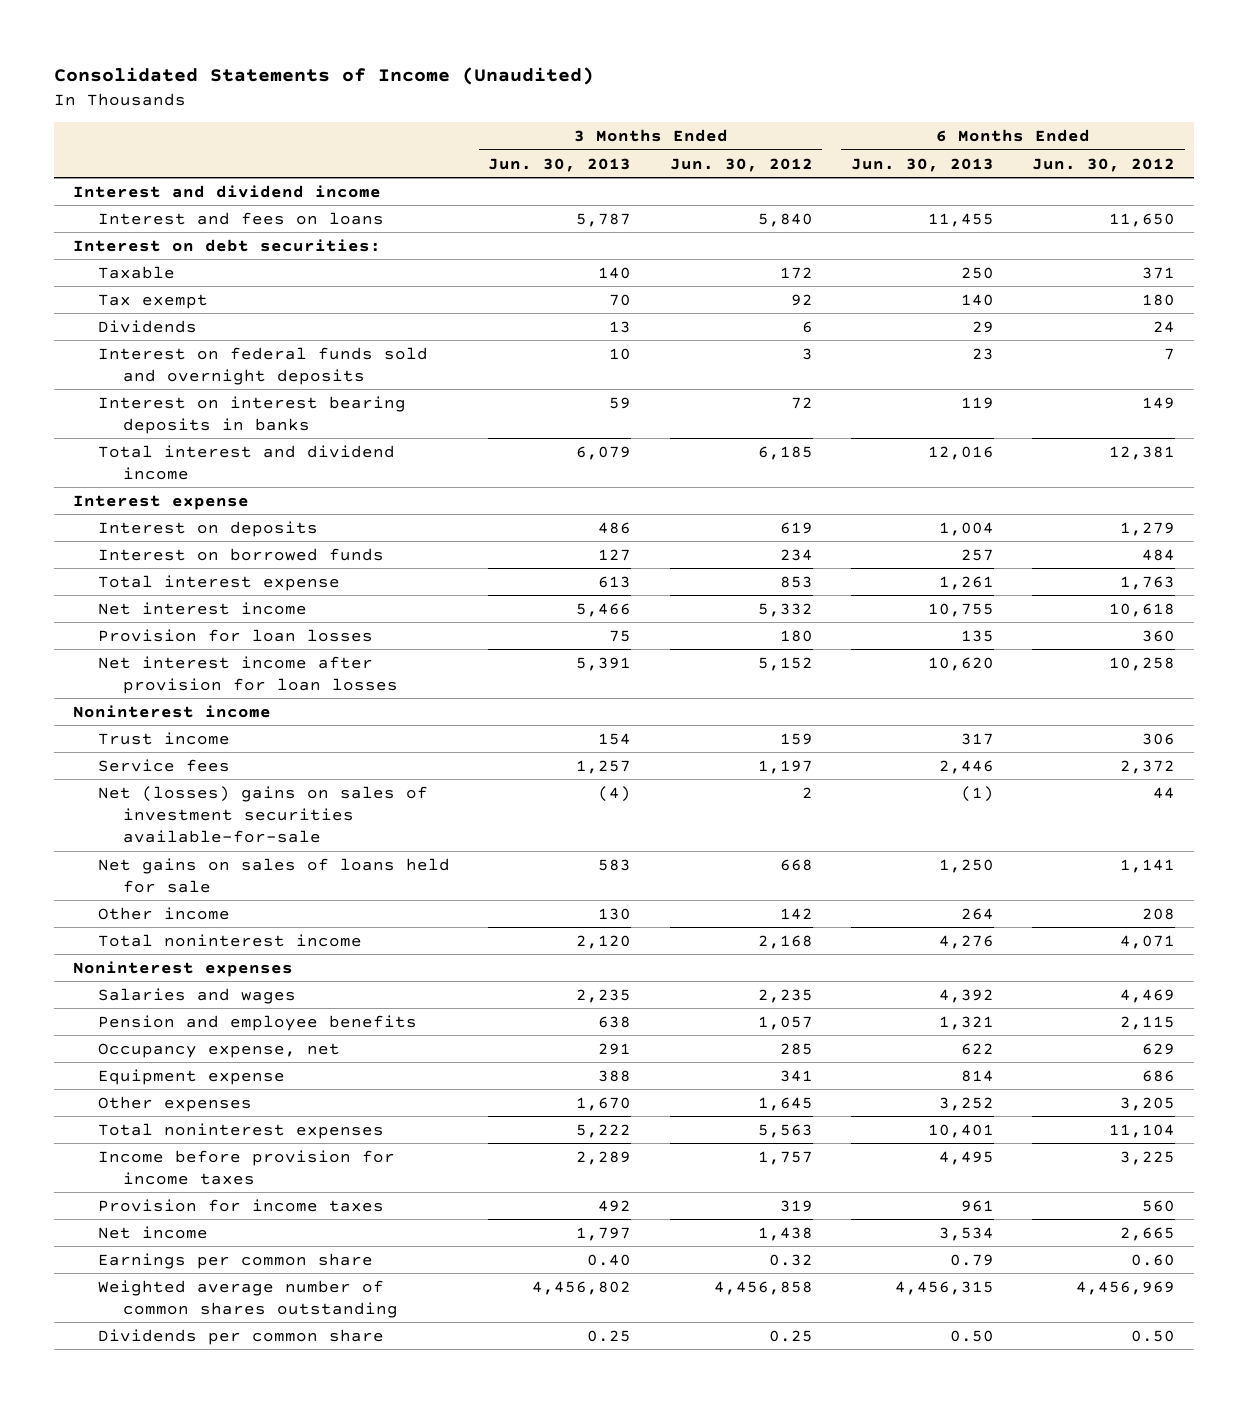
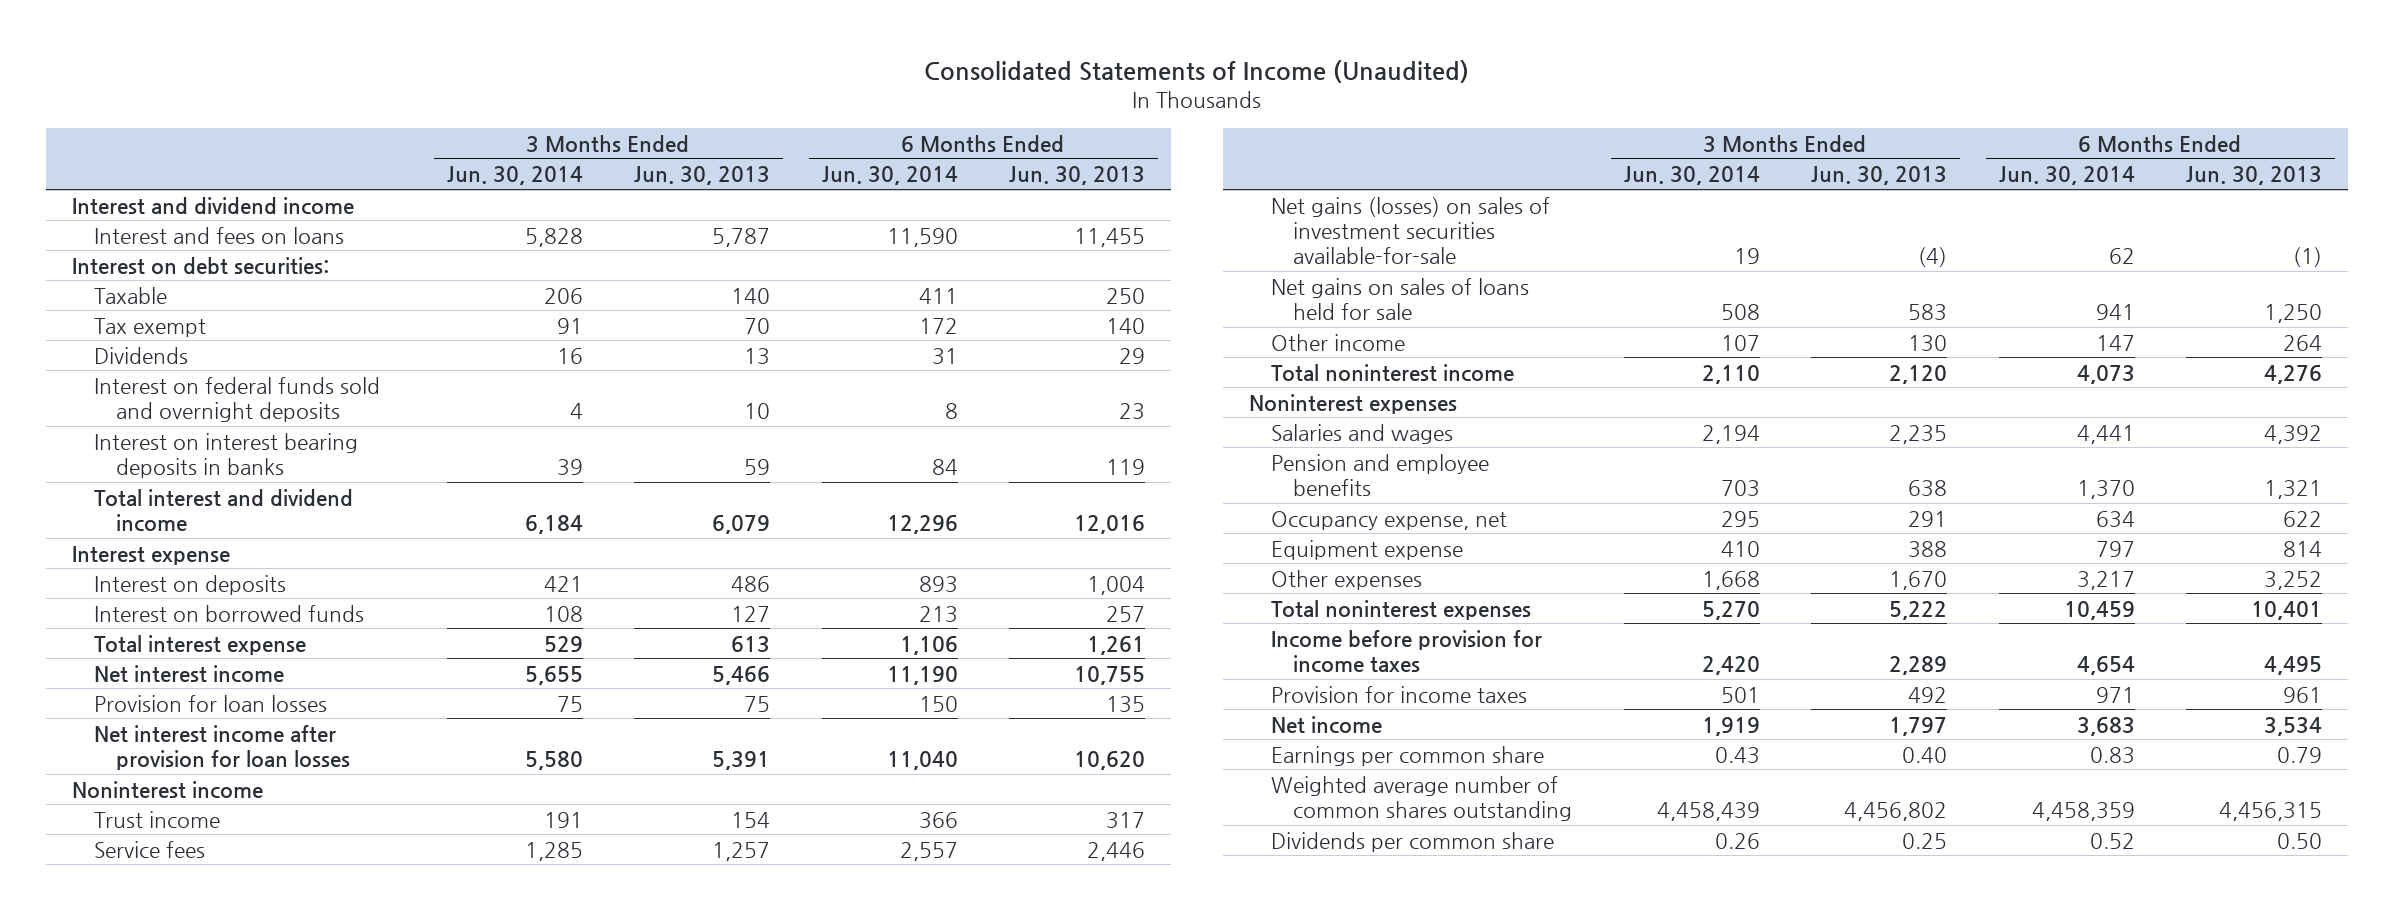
[669,157,813,172] Jun. 30, 2012 -> none
[1032,157,1176,172] Jun. 30, 2012 -> none
none -> [446,166,583,186] Jun. 30, 2014
none -> [821,166,958,186] Jun. 30, 2014
[98,785,429,844] Net (losses) gains on sales of investment securities available-for-sale -> [1271,196,1551,265] Net gains (losses) on sales of investment securities available-for-sale

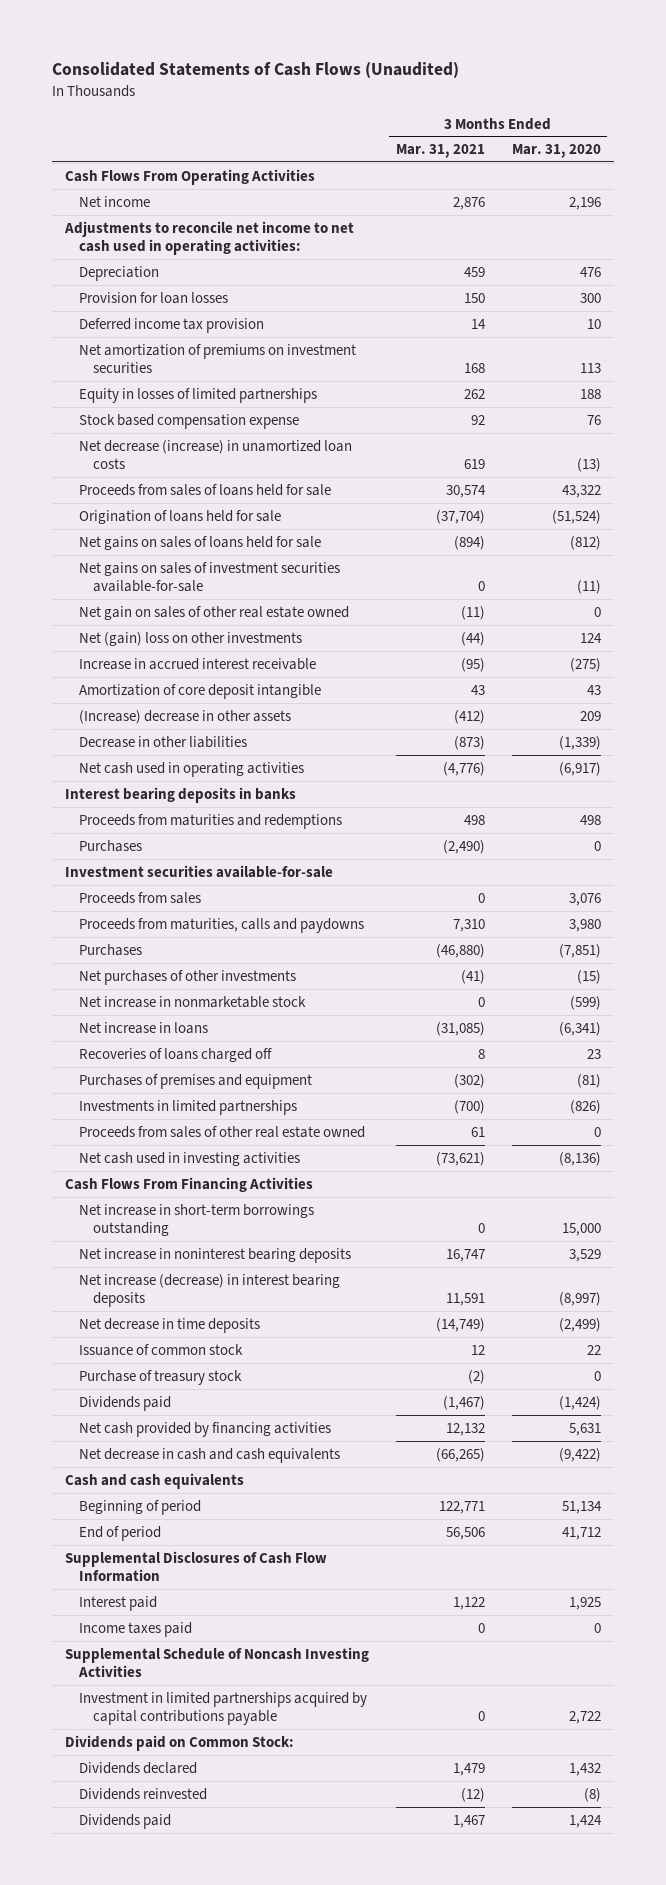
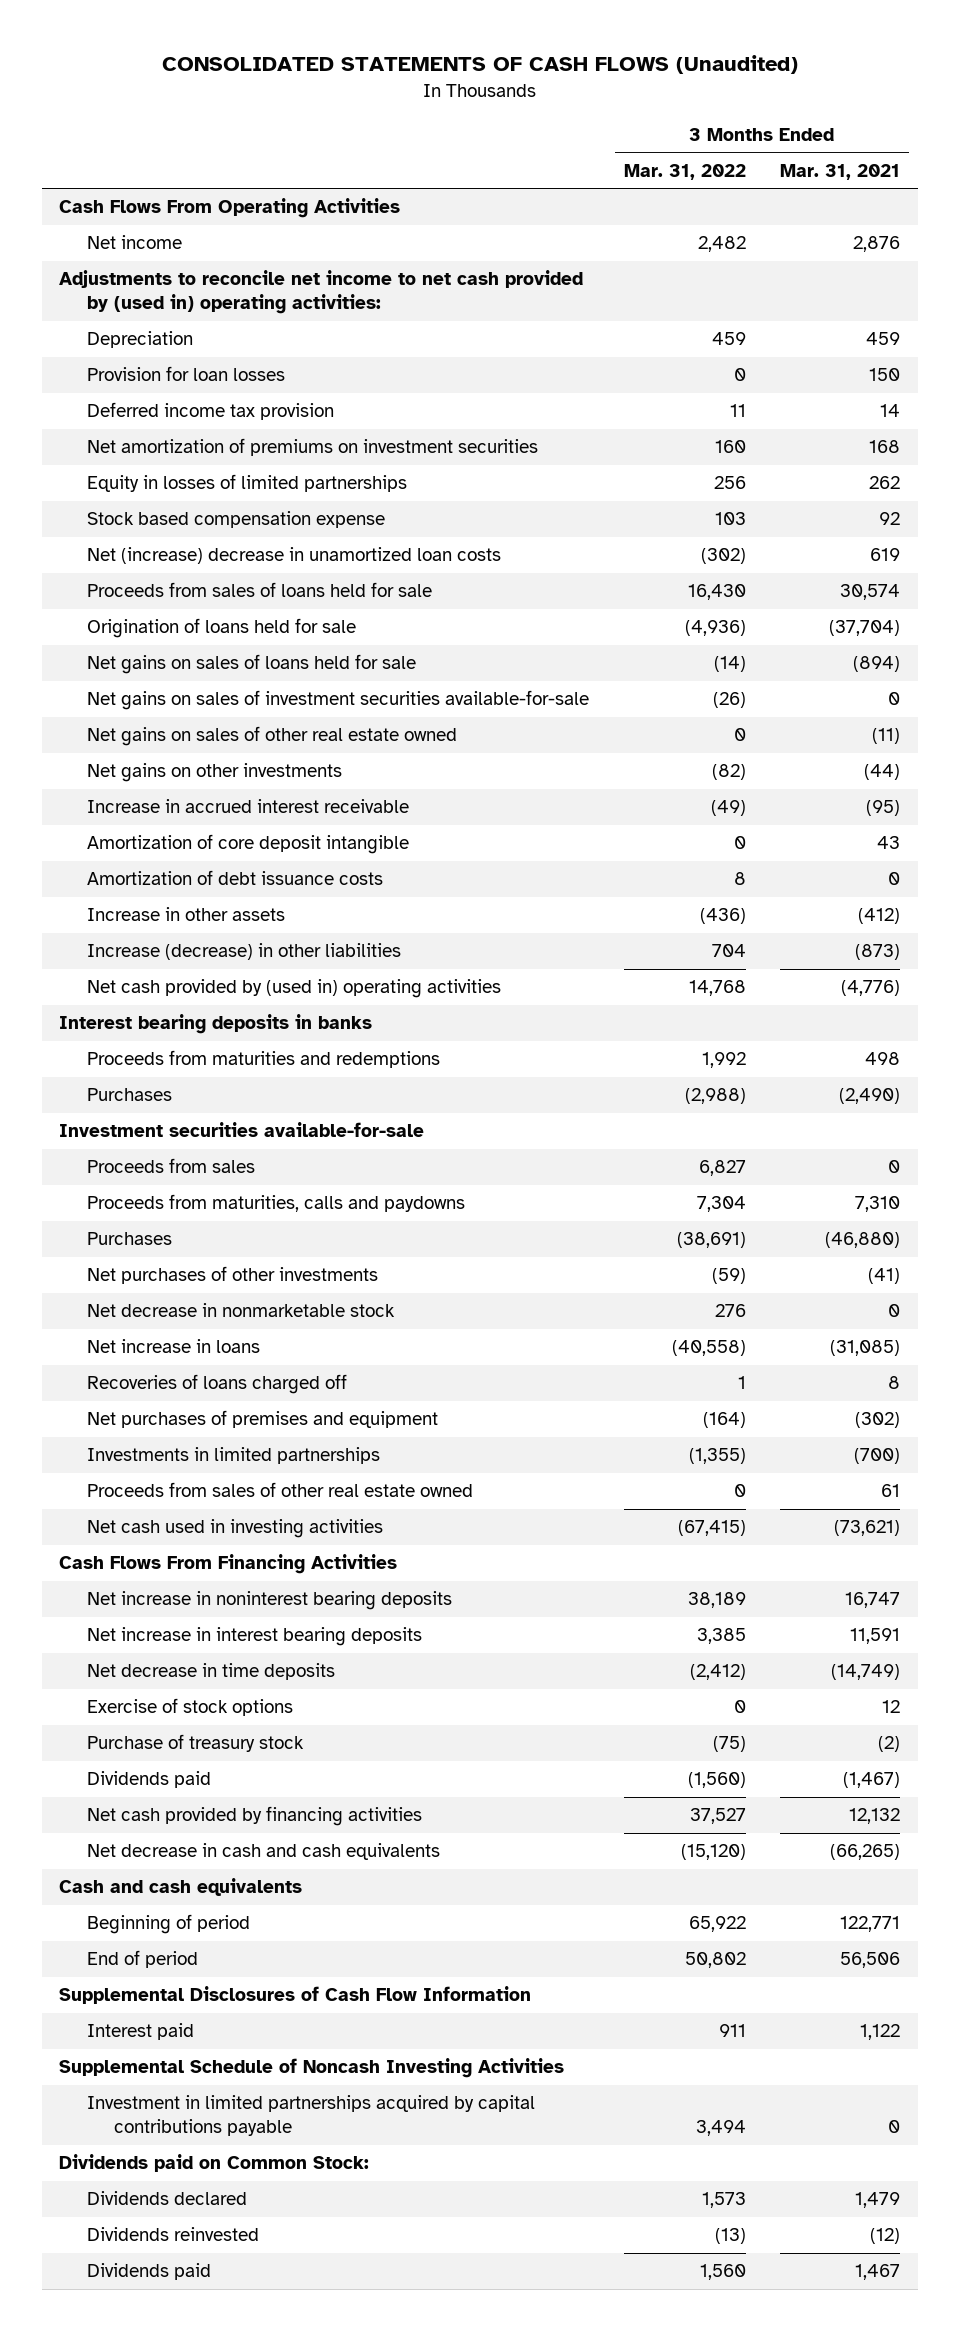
[51,62,459,79] Consolidated Statements of Cash Flows (Unaudited) -> [161,55,798,75] CONSOLIDATED STATEMENTS OF CASH FLOWS (Unaudited)
[511,144,601,159] Mar. 31, 2020 -> none
none -> [623,163,746,180] Mar. 31, 2022
[64,220,355,255] Adjustments to reconcile net income to net cash used in operating activities: -> [59,270,584,315] Adjustments to reconcile net income to net cash provided by (used in) operating activities:
[79,439,353,469] Net decrease (increase) in unamortized loan costs -> [86,547,501,565] Net (increase) decrease in unamortized loan costs
[79,605,350,620] Net gain on sales of other real estate owned -> [86,726,457,747] Net gains on sales of other real estate owned
[79,631,303,646] Net (gain) loss on other investments -> [86,763,342,783] Net gains on other investments
none -> [86,870,383,886] Amortization of debt issuance costs
[79,709,292,724] (Increase) decrease in other assets -> [86,907,285,922] Increase in other assets
[79,735,248,748] Decrease in other liabilities -> [86,943,401,961] Increase (decrease) in other liabilities
[79,761,305,777] Net cash used in operating activities -> [86,979,501,999] Net cash provided by (used in) operating activities
[79,995,307,1008] Net increase in nonmarketable stock -> [86,1303,395,1318] Net decrease in nonmarketable stock
[79,1073,313,1089] Purchases of premises and equipment -> [86,1410,438,1429] Net purchases of premises and equipment
[79,1203,315,1236] Net increase in short-term borrowings outstanding -> none
[79,1273,341,1307] Net increase (decrease) in interest bearing deposits -> [86,1627,422,1647] Net increase in interest bearing deposits
[79,1343,244,1356] Issuance of common stock -> none
none -> [86,1698,293,1717] Exercise of stock options
[79,1621,193,1637] Income taxes paid -> none

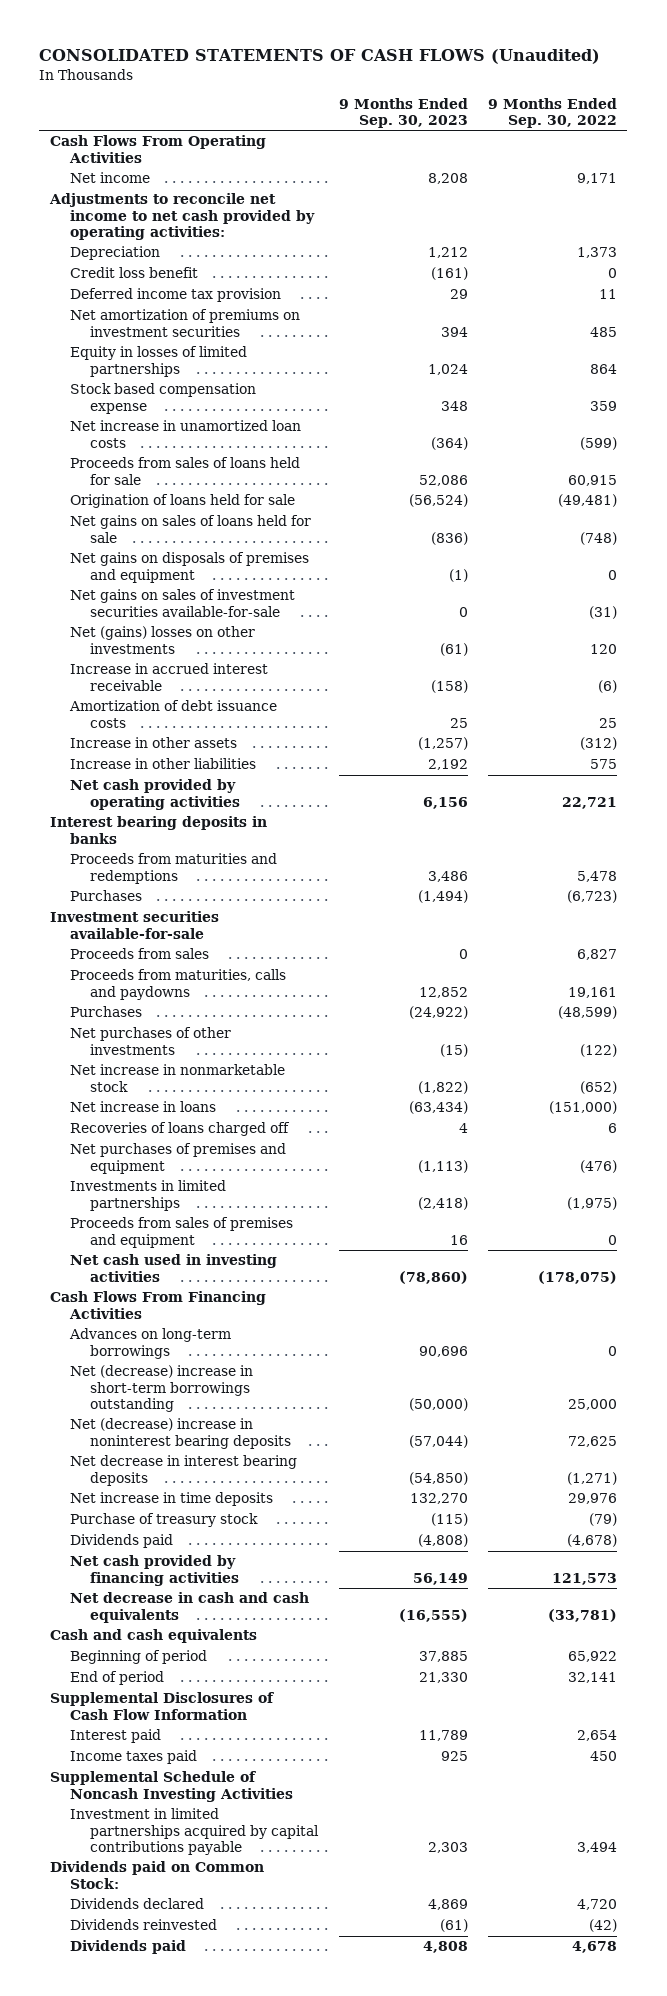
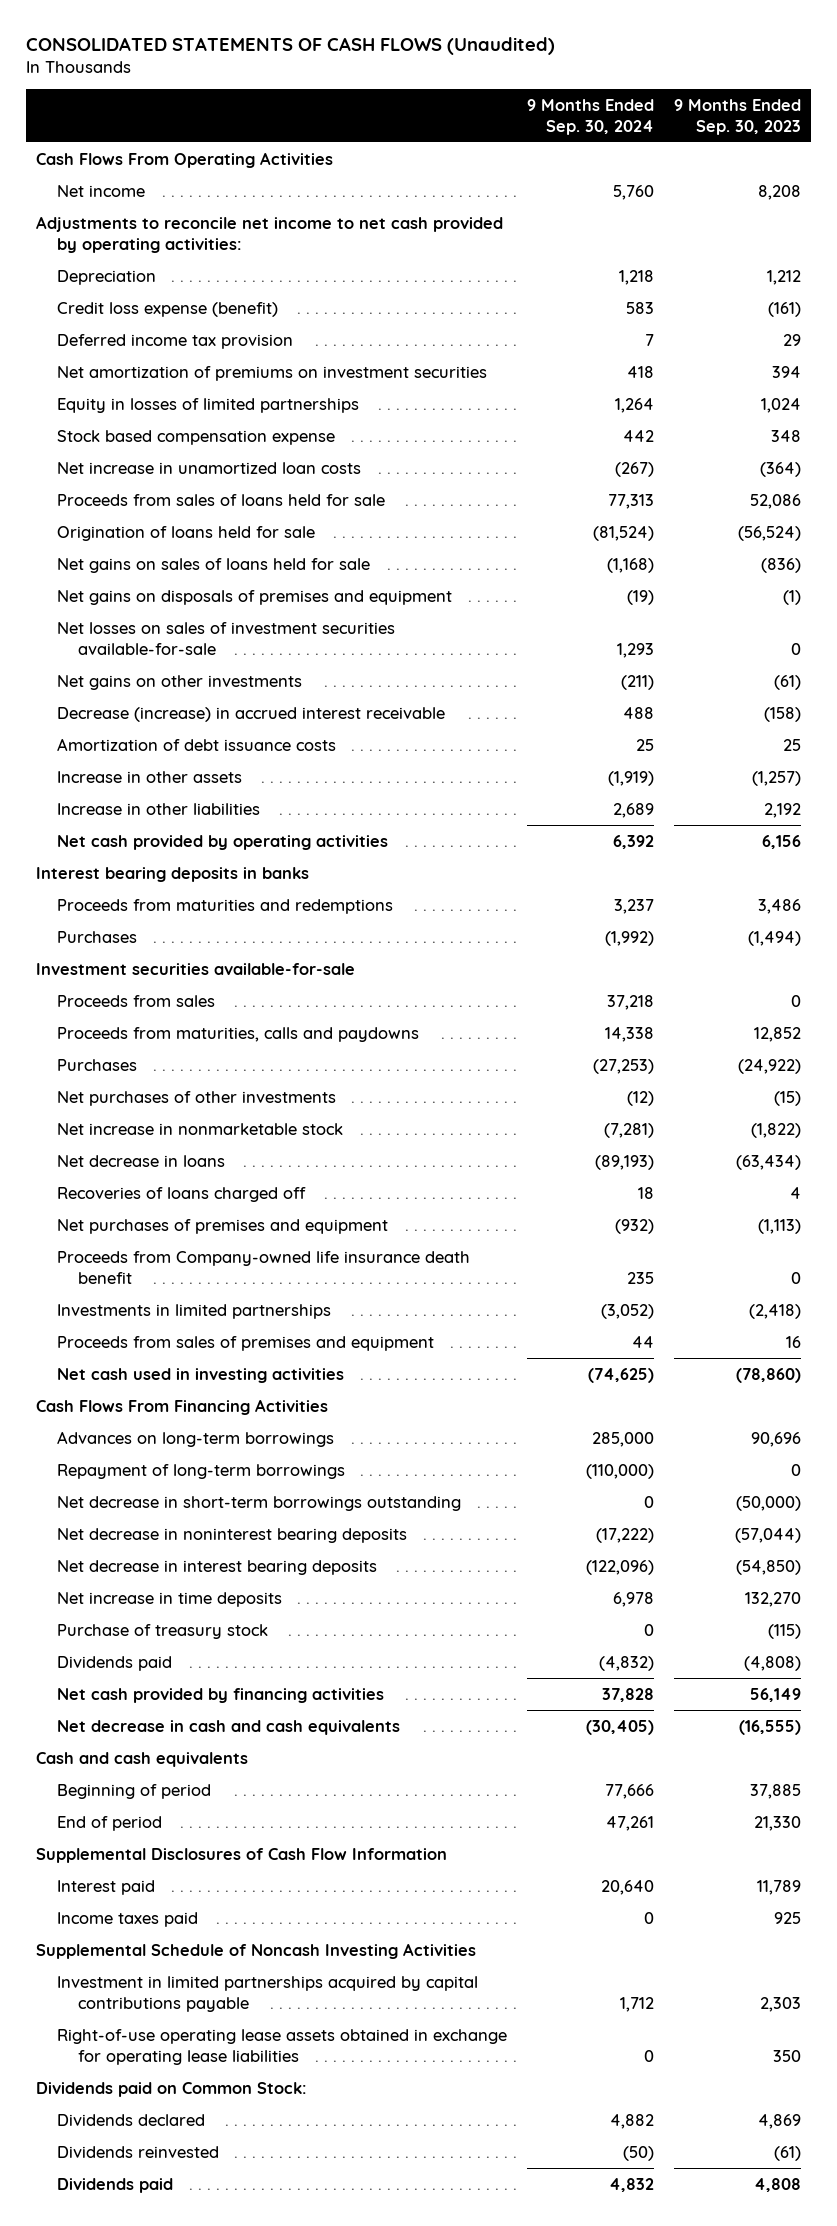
[488,97,618,128] 9 Months Ended Sep. 30, 2022 -> none
none -> [527,98,655,135] 9 Months Ended Sep. 30, 2024
[69,267,198,279] Credit loss benefit -> [56,301,278,317] Credit loss expense (benefit)
[69,589,295,617] Net gains on sales of investment securities available-for-sale -> [56,621,395,655] Net losses on sales of investment securities available-for-sale
[69,626,255,654] Net (gains) losses on other investments -> [56,674,302,690] Net gains on other investments
[69,663,268,691] Increase in accrued interest receivable -> [56,706,445,722] Decrease (increase) in accrued interest receivable
[69,1101,216,1113] Net increase in loans -> [56,1154,225,1167] Net decrease in loans
none -> [56,1250,470,1284] Proceeds from Company-owned life insurance death benefit
none -> [56,1463,345,1479] Repayment of long-term borrowings
[69,1365,253,1412] Net (decrease) increase in short-term borrowings outstanding -> [56,1495,461,1511] Net decrease in short-term borrowings outstanding
[69,1418,292,1449] Net (decrease) increase in noninterest bearing deposits -> [56,1527,407,1543] Net decrease in noninterest bearing deposits
none -> [56,2028,507,2065] Right-of-use operating lease assets obtained in exchange for operating lease liabilities

